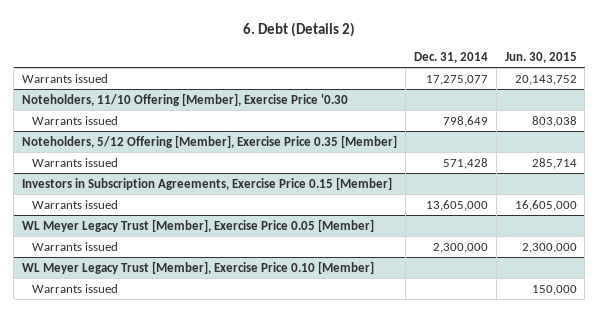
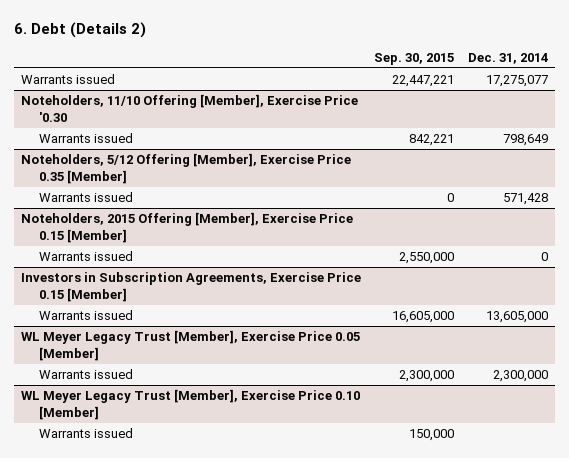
[504,52,577,64] Jun. 30, 2015 -> none
none -> [374,52,455,65] Sep. 30, 2015
none -> [20,212,353,243] Noteholders, 2015 Offering [Member], Exercise Price 0.15 [Member]
none -> [39,251,134,262] Warrants issued

